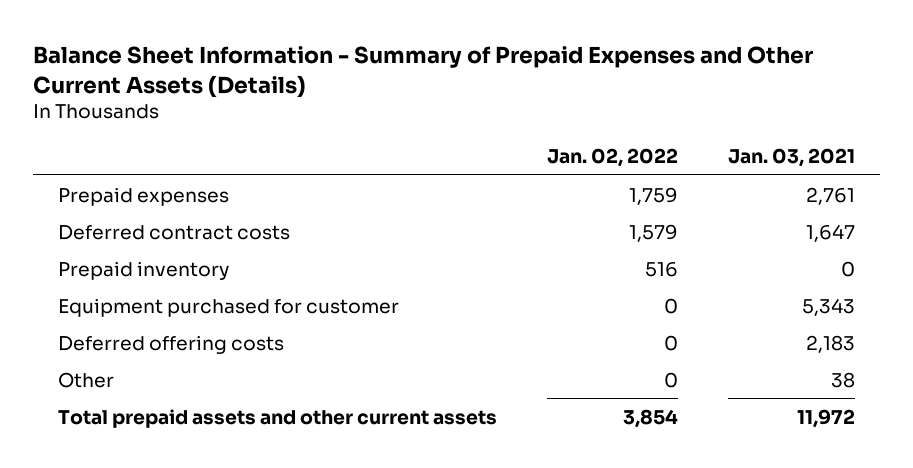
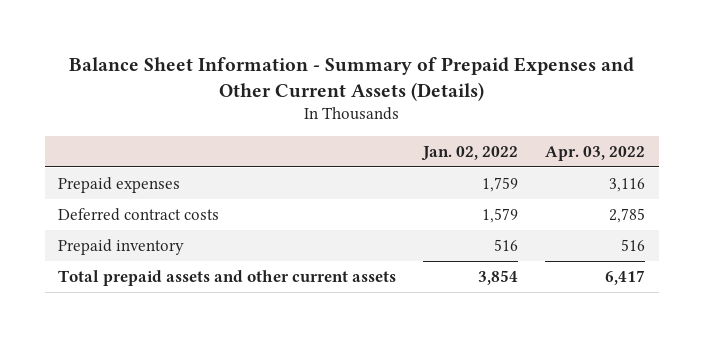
[727,148,855,168] Jan. 03, 2021 -> none
none -> [545,145,646,161] Apr. 03, 2022
[57,297,399,317] Equipment purchased for customer -> none
[57,334,284,354] Deferred offering costs -> none
[57,371,114,388] Other -> none

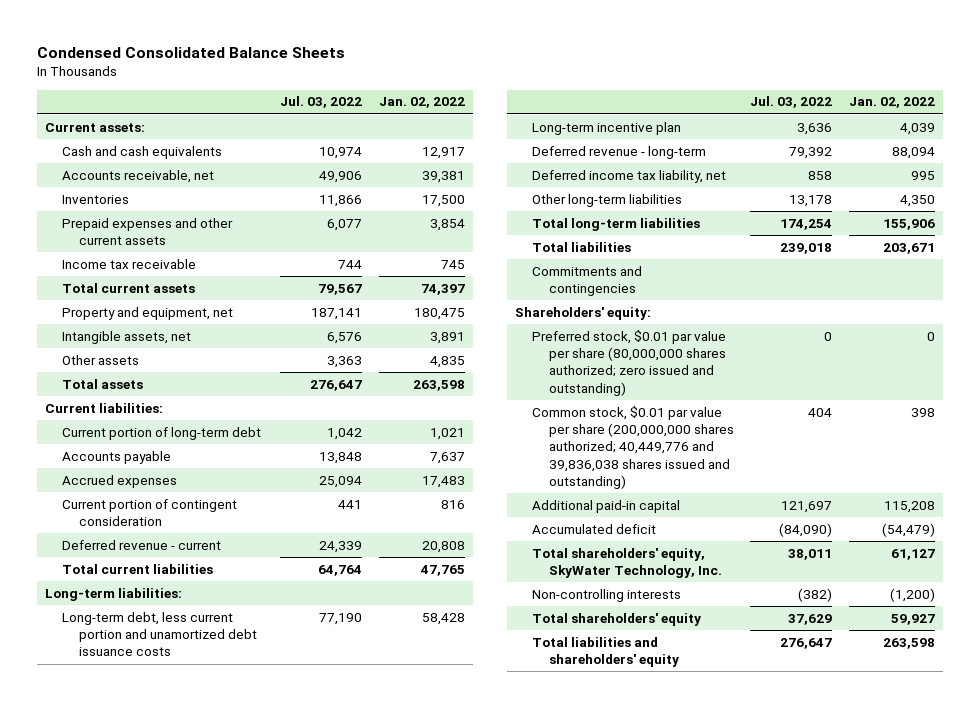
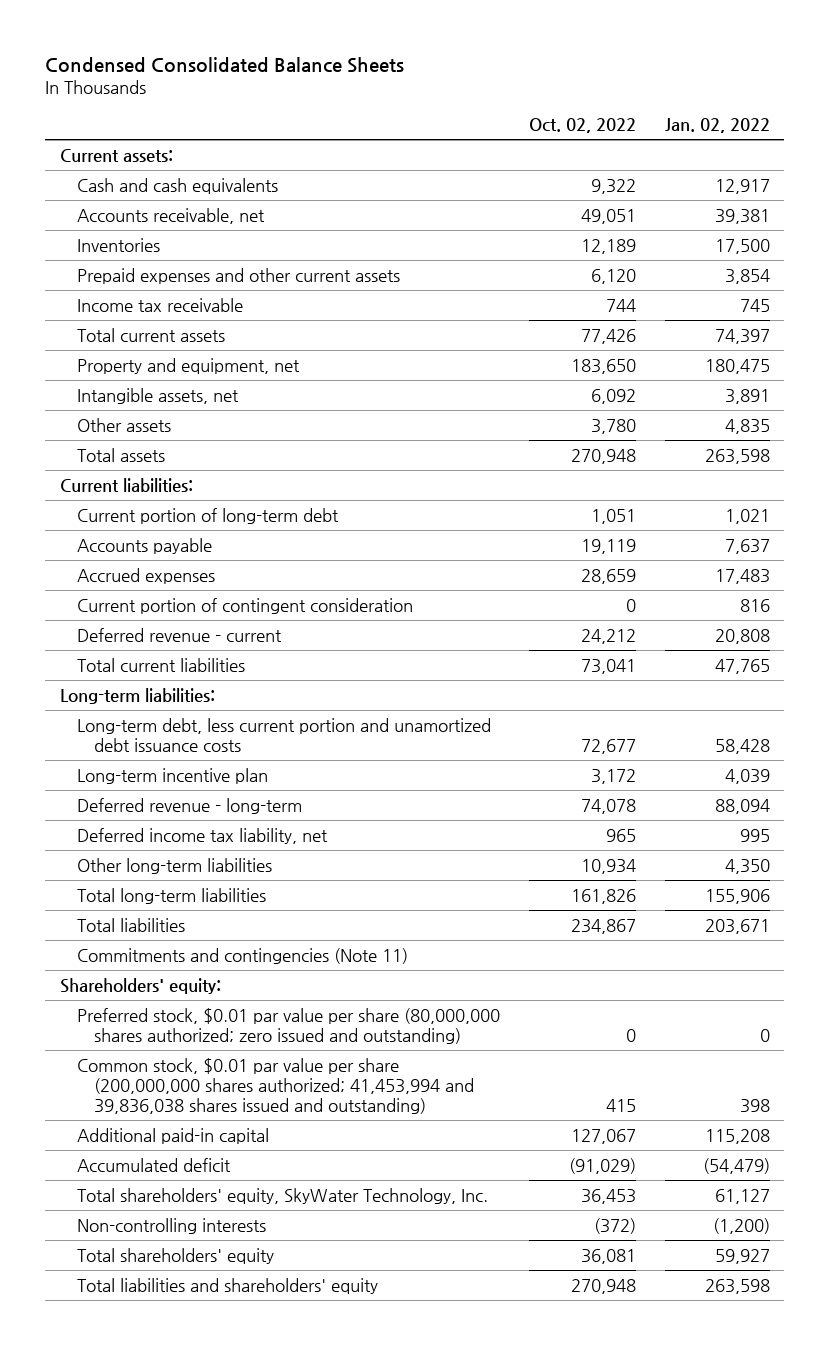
[280,96,363,109] Jul. 03, 2022 -> none
none -> [528,118,636,134] Oct. 02, 2022
[531,265,642,297] Commitments and contingencies -> [76,947,408,964] Commitments and contingencies (Note 11)
[531,405,734,490] Common stock, $0.01 par value per share (200,000,000 shares authorized; 40,449,776 and 39,836,038 shares issued and outstanding) -> [76,1057,474,1114] Common stock, $0.01 par value per share (200,000,000 shares authorized; 41,453,994 and 39,836,038 shares issued and outstanding)

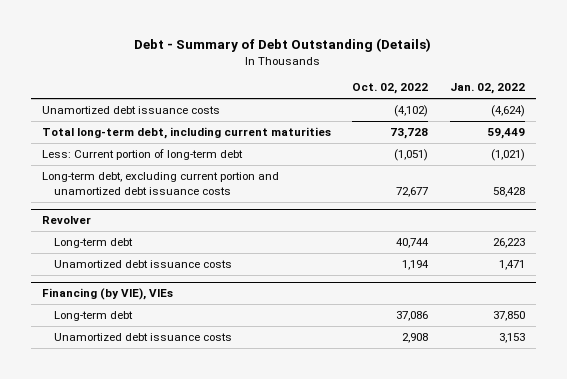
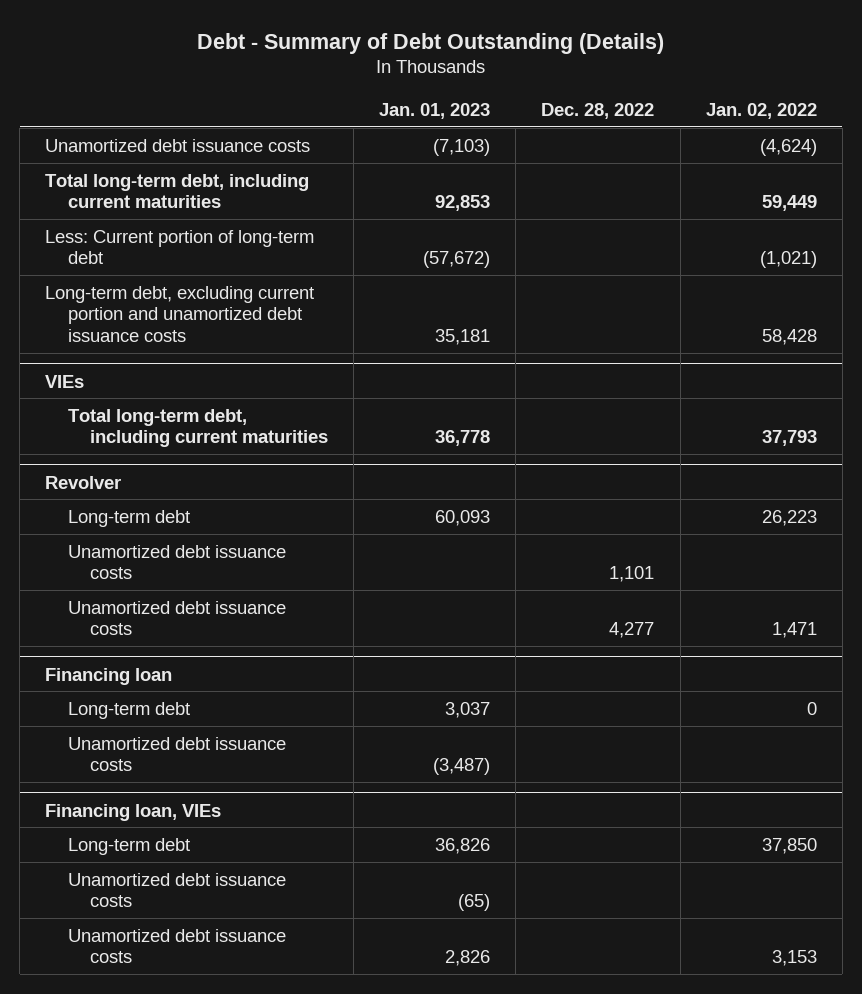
[352,83,429,95] Oct. 02, 2022 -> none
none -> [379,102,491,119] Jan. 01, 2023
none -> [541,102,655,119] Dec. 28, 2022
none -> [45,374,85,388] VIEs
none -> [67,408,328,448] Total long-term debt, including current maturities
none -> [67,544,286,580] Unamortized debt issuance costs
[41,288,173,301] Financing (by VIE), VIEs -> none
none -> [45,667,173,685] Financing loan
none -> [67,701,190,719] Long-term debt
none -> [67,736,286,772] Unamortized debt issuance costs
none -> [45,803,222,821] Financing loan, VIEs
none -> [67,872,286,908] Unamortized debt issuance costs

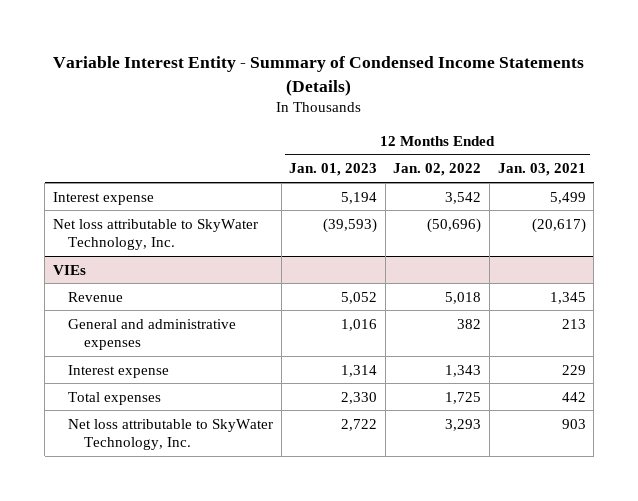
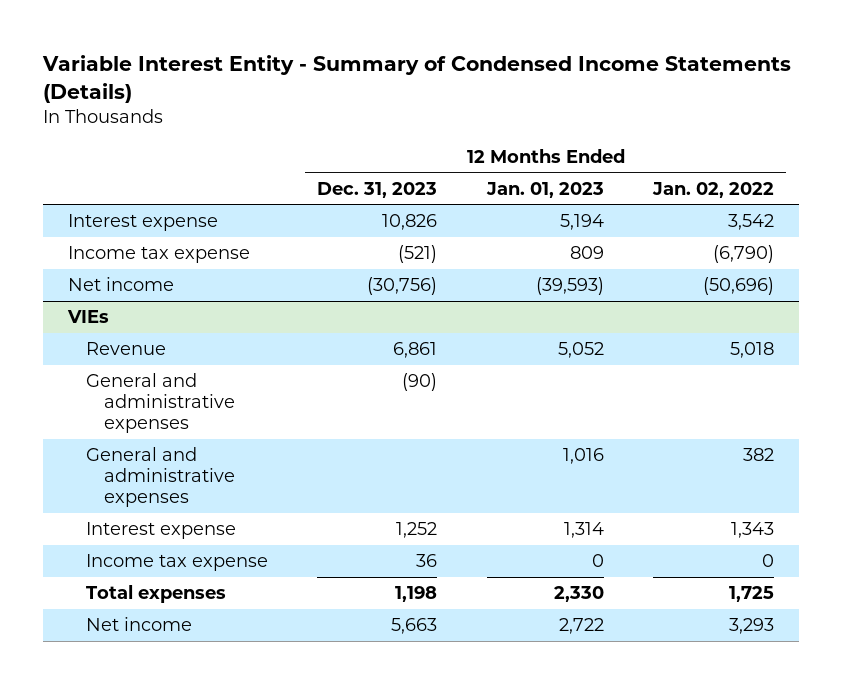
[497,163,586,177] Jan. 03, 2021 -> none
none -> [317,181,438,198] Dec. 31, 2023
none -> [67,246,250,264] Income tax expense
[52,218,258,251] Net loss attributable to SkyWater Technology, Inc. -> [67,277,174,292] Net income
none -> [86,373,236,433] General and administrative expenses
none -> [86,554,269,572] Income tax expense
[68,418,274,451] Net loss attributable to SkyWater Technology, Inc. -> [86,617,193,632] Net income

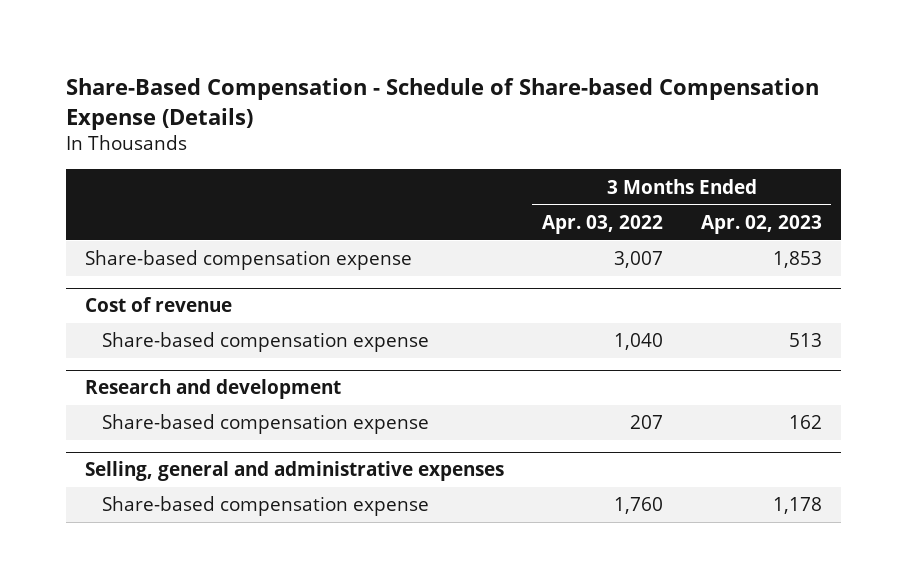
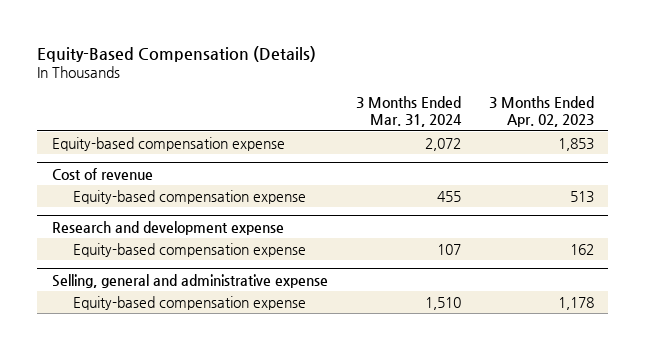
[65,78,819,130] Share-Based Compensation - Schedule of Share-based Compensation Expense (Details) -> [37,45,317,62] Equity-Based Compensation (Details)
[541,214,663,234] Apr. 03, 2022 -> none
none -> [355,95,462,128] 3 Months Ended Mar. 31, 2024
[84,250,412,271] Share-based compensation expense -> [51,137,285,152] Equity-based compensation expense
[102,332,430,353] Share-based compensation expense -> [73,190,307,205] Equity-based compensation expense
[84,379,341,400] Research and development -> [51,220,284,235] Research and development expense
[102,414,430,435] Share-based compensation expense -> [73,243,307,258] Equity-based compensation expense
[84,461,504,482] Selling, general and administrative expenses -> [51,273,328,288] Selling, general and administrative expense
[102,496,430,517] Share-based compensation expense -> [73,296,307,311] Equity-based compensation expense

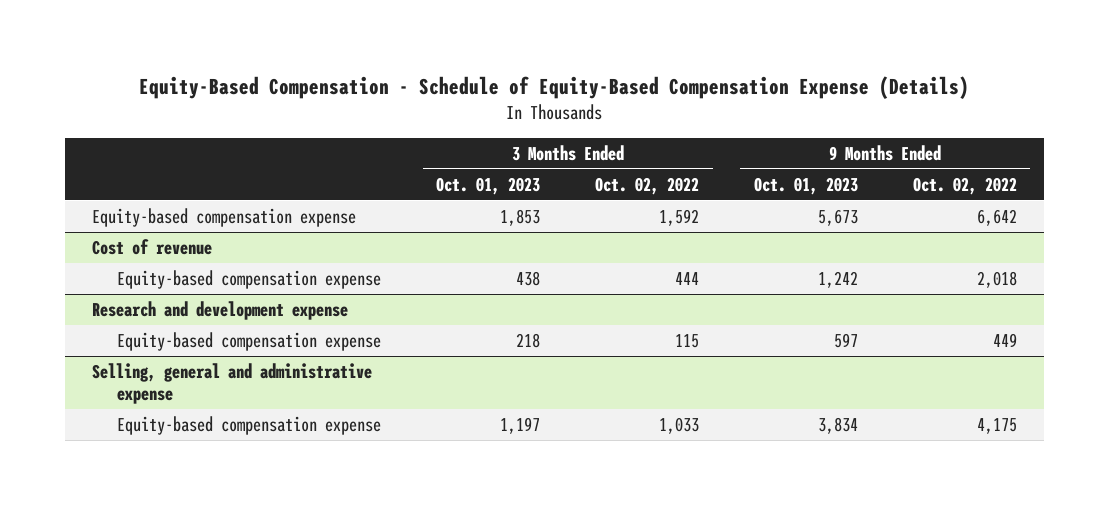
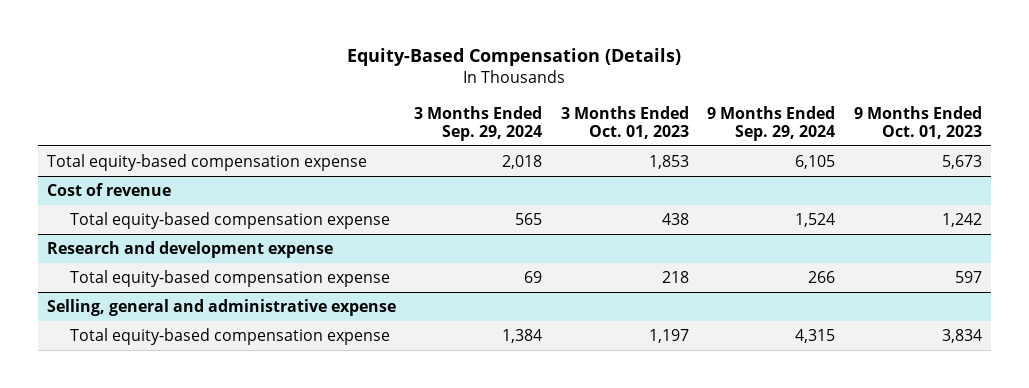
[139,75,970,99] Equity-Based Compensation - Schedule of Equity-Based Compensation Expense (Details) -> [347,48,682,67] Equity-Based Compensation (Details)
[595,176,700,195] Oct. 02, 2022 -> none
[912,176,1017,195] Oct. 02, 2022 -> none
none -> [414,105,543,141] 3 Months Ended Sep. 29, 2024
none -> [707,105,836,141] 9 Months Ended Sep. 29, 2024
[92,208,357,228] Equity-based compensation expense -> [47,154,368,172] Total equity-based compensation expense
[117,270,382,290] Equity-based compensation expense -> [69,212,390,230] Total equity-based compensation expense
[117,332,382,352] Equity-based compensation expense -> [69,270,390,288] Total equity-based compensation expense
[117,416,382,436] Equity-based compensation expense -> [69,328,390,346] Total equity-based compensation expense

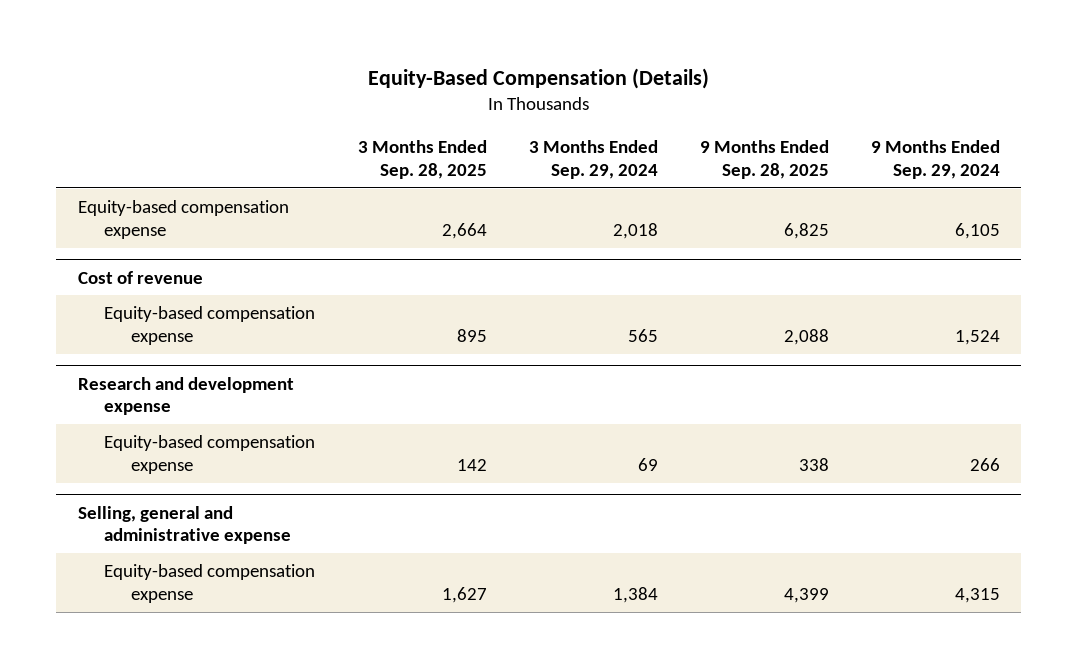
[560,105,689,139] 3 Months Ended Oct. 01, 2023 -> none
[853,105,982,139] 9 Months Ended Oct. 01, 2023 -> none
none -> [357,139,487,179] 3 Months Ended Sep. 28, 2025
none -> [700,139,830,179] 9 Months Ended Sep. 28, 2025
[47,154,368,172] Total equity-based compensation expense -> [77,200,289,239] Equity-based compensation expense
[69,212,390,230] Total equity-based compensation expense -> [104,306,316,345] Equity-based compensation expense
[69,270,390,288] Total equity-based compensation expense -> [104,435,316,474] Equity-based compensation expense
[69,328,390,346] Total equity-based compensation expense -> [104,564,316,603] Equity-based compensation expense

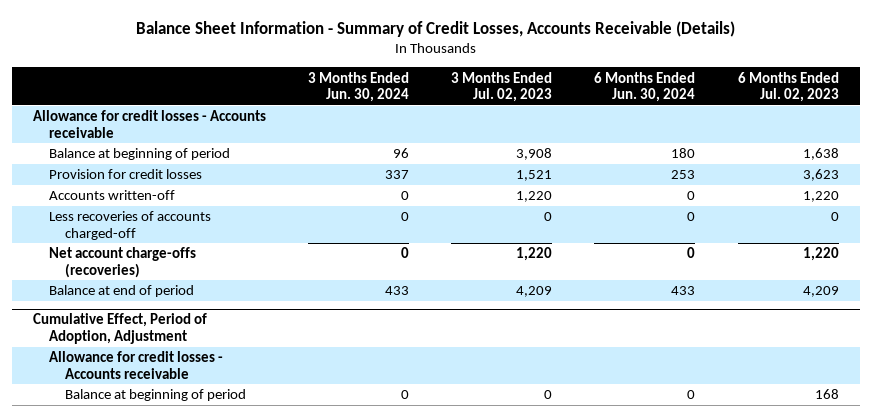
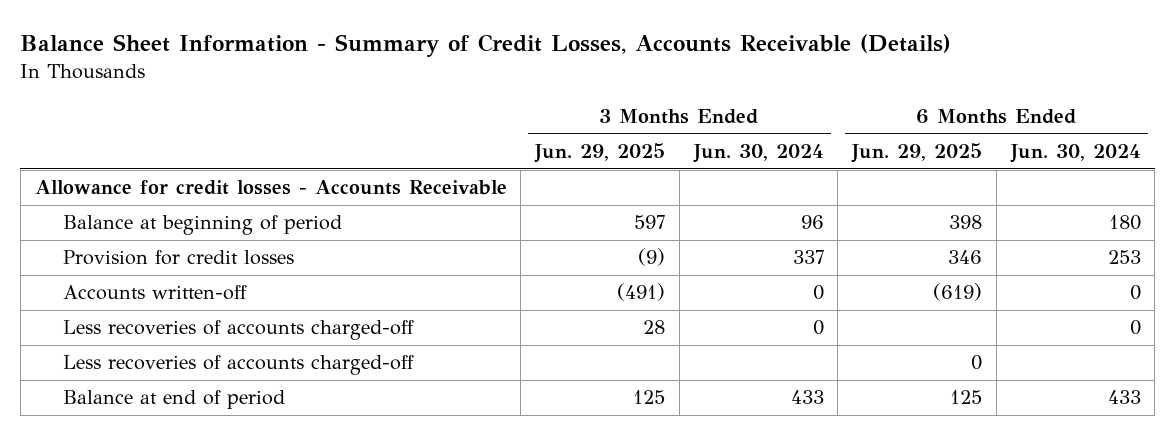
[451,71,553,103] 3 Months Ended Jul. 02, 2023 -> none
[737,71,839,103] 6 Months Ended Jul. 02, 2023 -> none
none -> [534,142,666,163] Jun. 29, 2025
none -> [851,142,983,163] Jun. 29, 2025
[32,110,266,138] Allowance for credit losses - Accounts receivable -> [34,180,507,196] Allowance for credit losses - Accounts Receivable
[48,247,196,278] Net account charge-offs (recoveries) -> none
none -> [63,355,415,376] Less recoveries of accounts charged-off
[32,313,207,344] Cumulative Effect, Period of Adoption, Adjustment -> none
[48,351,223,379] Allowance for credit losses - Accounts receivable -> none
[65,389,247,402] Balance at beginning of period -> none

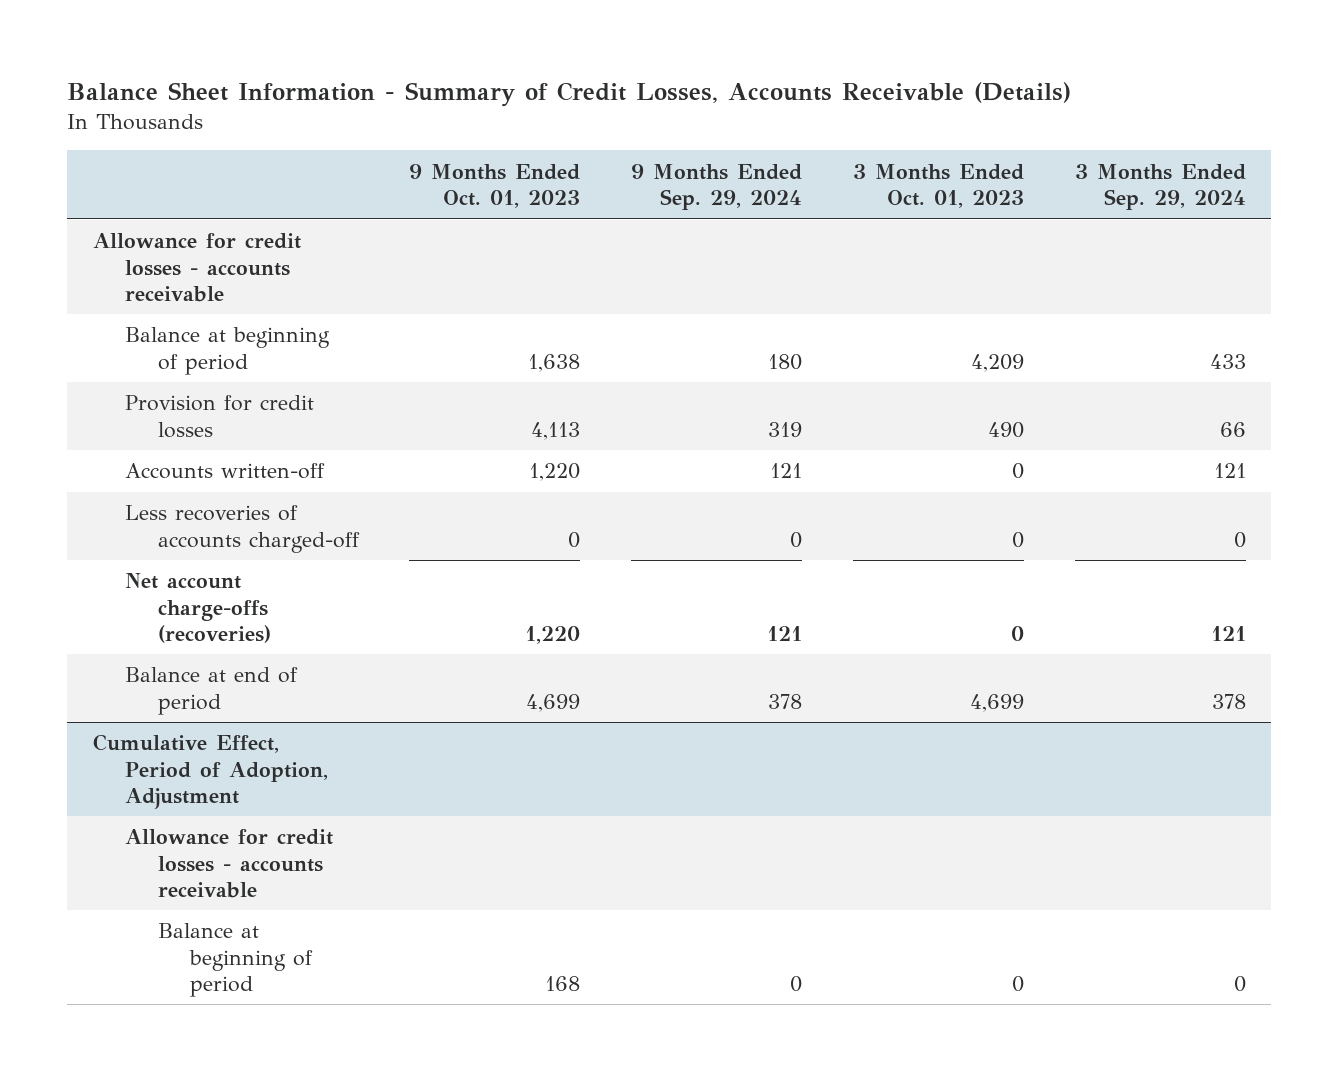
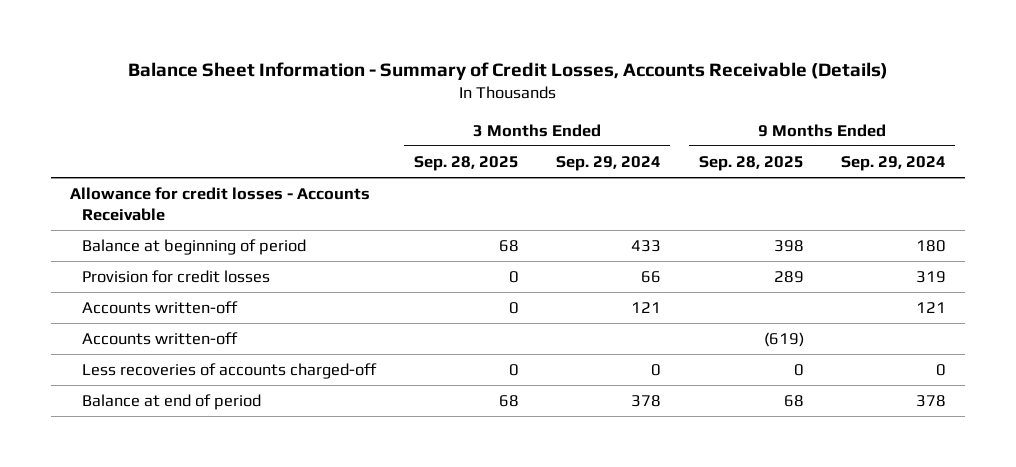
[409,163,581,208] 9 Months Ended Oct. 01, 2023 -> none
[853,163,1025,208] 3 Months Ended Oct. 01, 2023 -> none
none -> [413,155,519,171] Sep. 28, 2025
none -> [698,155,804,171] Sep. 28, 2025
[92,233,301,302] Allowance for credit losses - accounts receivable -> [69,186,370,222] Allowance for credit losses - Accounts Receivable
none -> [82,331,239,345] Accounts written-off
[125,573,271,643] Net account charge-offs (recoveries) -> none
[92,734,329,809] Cumulative Effect, Period of Adoption, Adjustment -> none
[125,829,334,898] Allowance for credit losses - accounts receivable -> none
[157,923,314,997] Balance at beginning of period -> none

